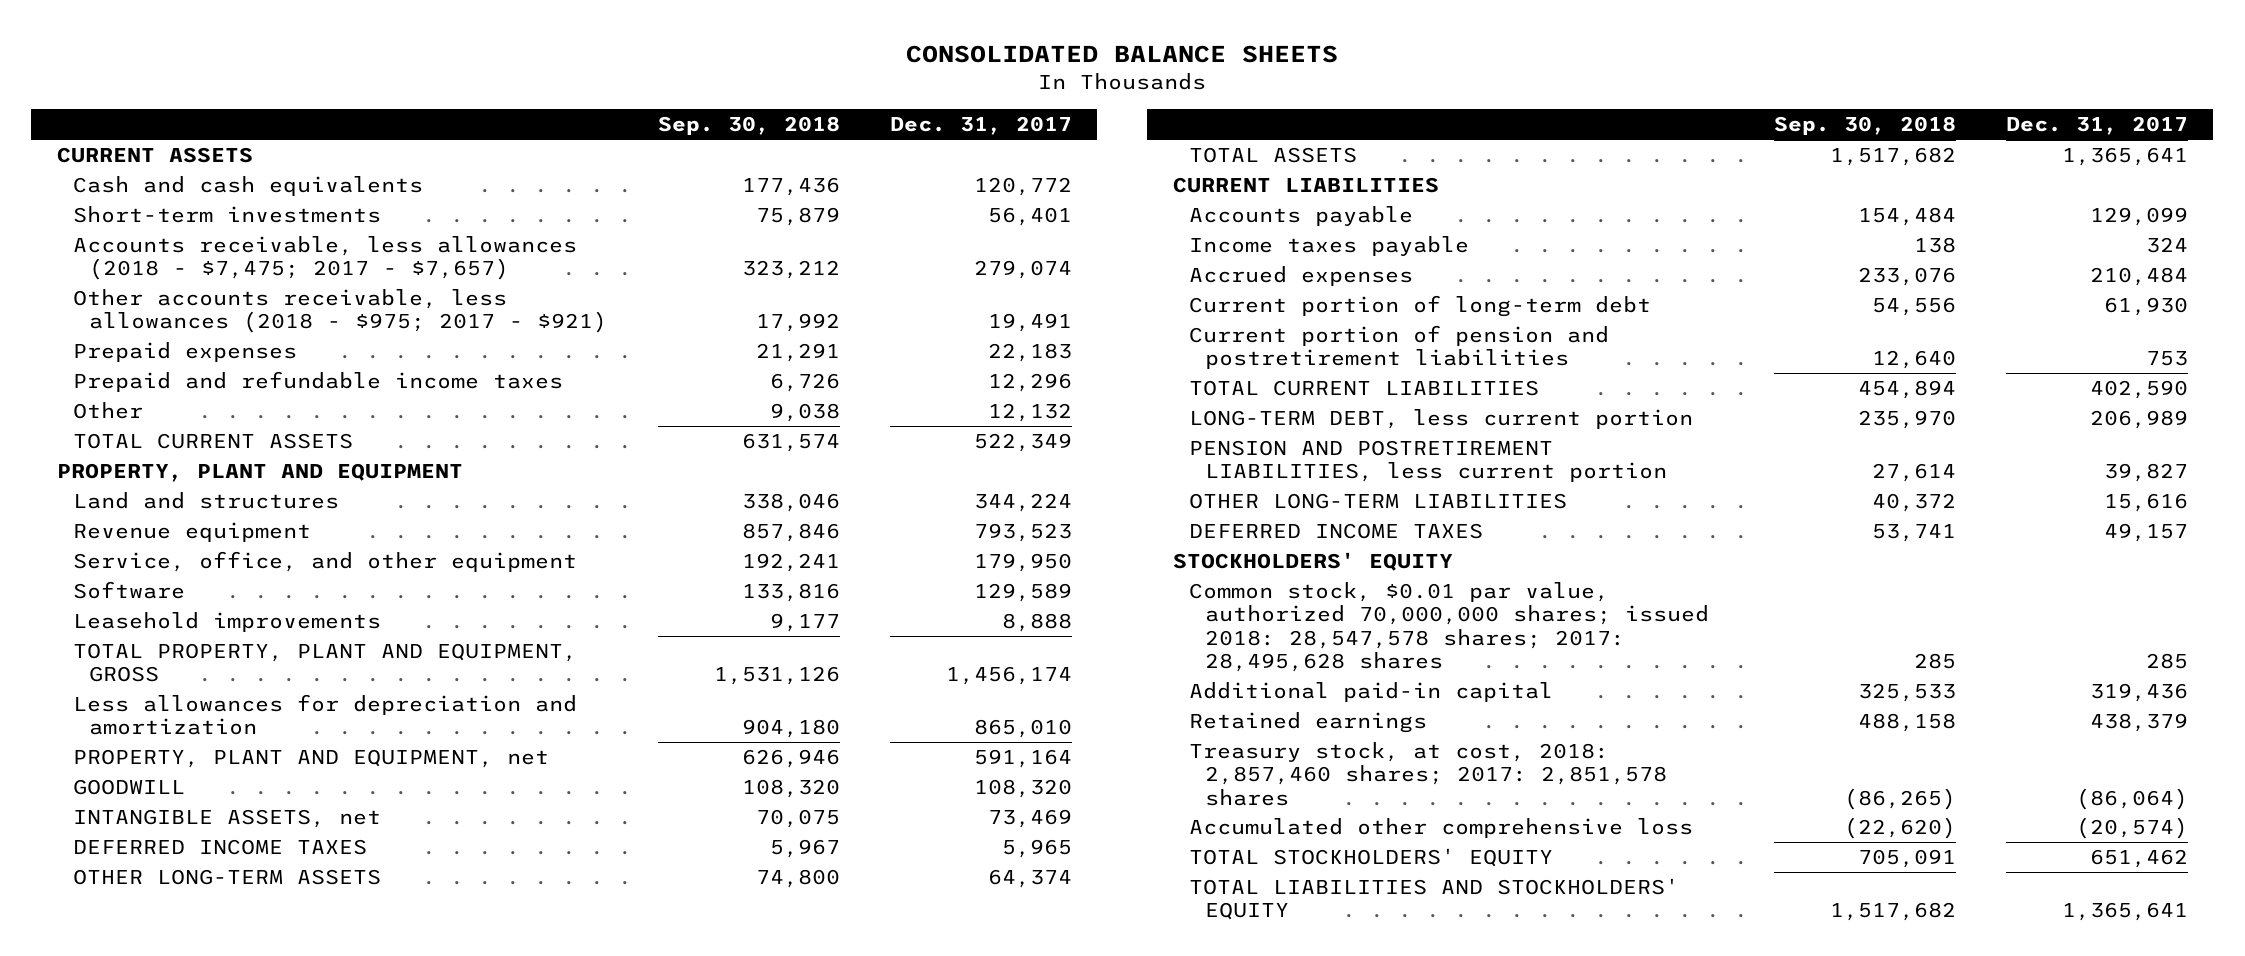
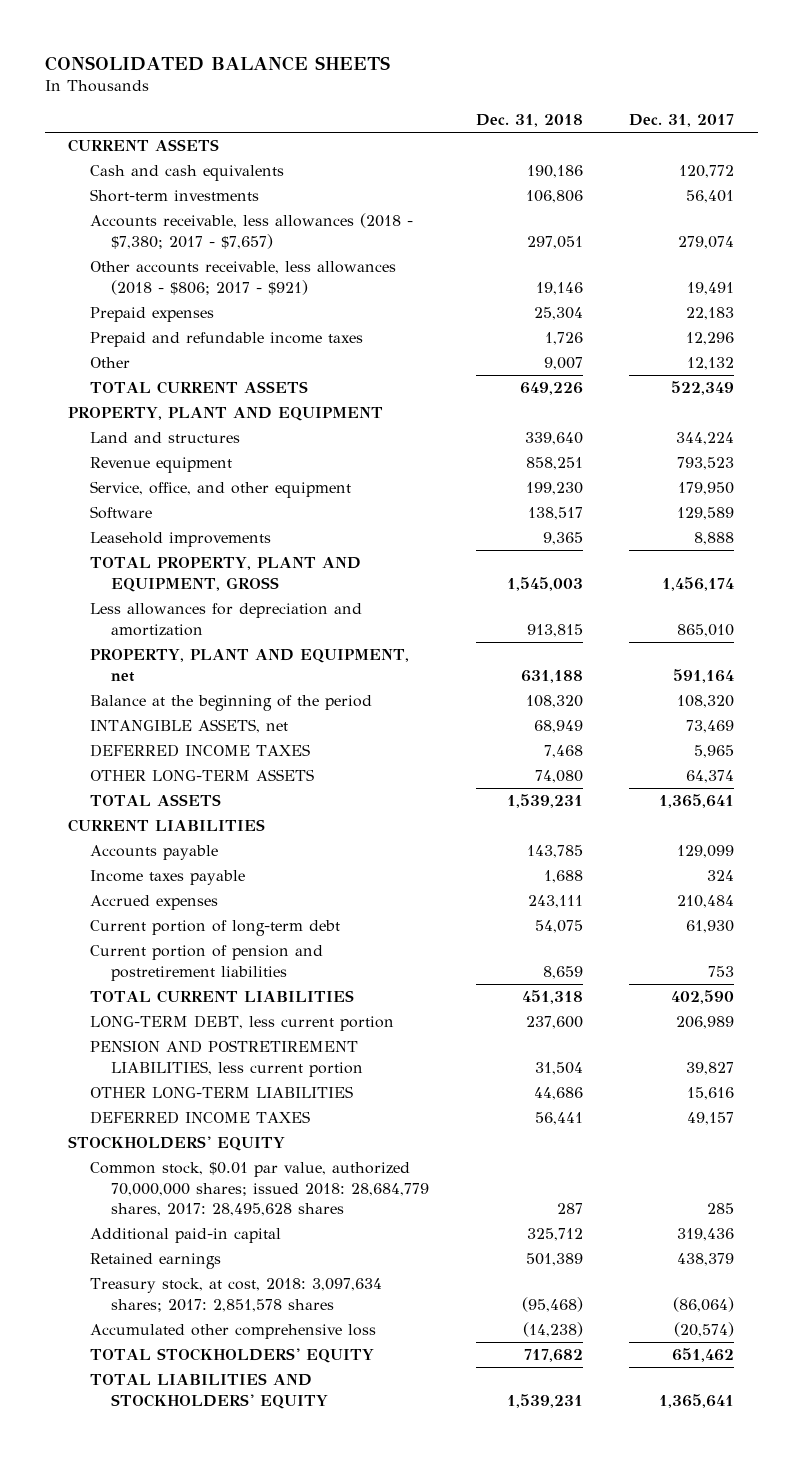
[657,116,840,136] Sep. 30, 2018 -> none
none -> [475,114,583,128] Dec. 31, 2018
[72,235,577,281] Accounts receivable, less allowances (2018 - $7,475; 2017 - $7,657) -> [89,213,413,249] Accounts receivable, less allowances (2018 - $7,380; 2017 - $7,657)
[72,288,608,334] Other accounts receivable, less allowances (2018 - $975; 2017 - $921) -> [89,261,396,295] Other accounts receivable, less allowances (2018 - $806; 2017 - $921)
[72,778,185,795] GOODWILL -> [89,695,372,712] Balance at the beginning of the period
[1188,581,1710,672] Common stock, $0.01 par value, authorized 70,000,000 shares; issued 2018: 28,547,578 shares; 2017: 28,495,628 shares -> [89,1162,430,1216] Common stock, $0.01 par value, authorized 70,000,000 shares; issued 2018: 28,684,779 shares, 2017: 28,495,628 shares
[1188,741,1668,806] Treasury stock, at cost, 2018: 2,857,460 shares; 2017: 2,851,578 shares -> [89,1278,382,1312] Treasury stock, at cost, 2018: 3,097,634 shares; 2017: 2,851,578 shares

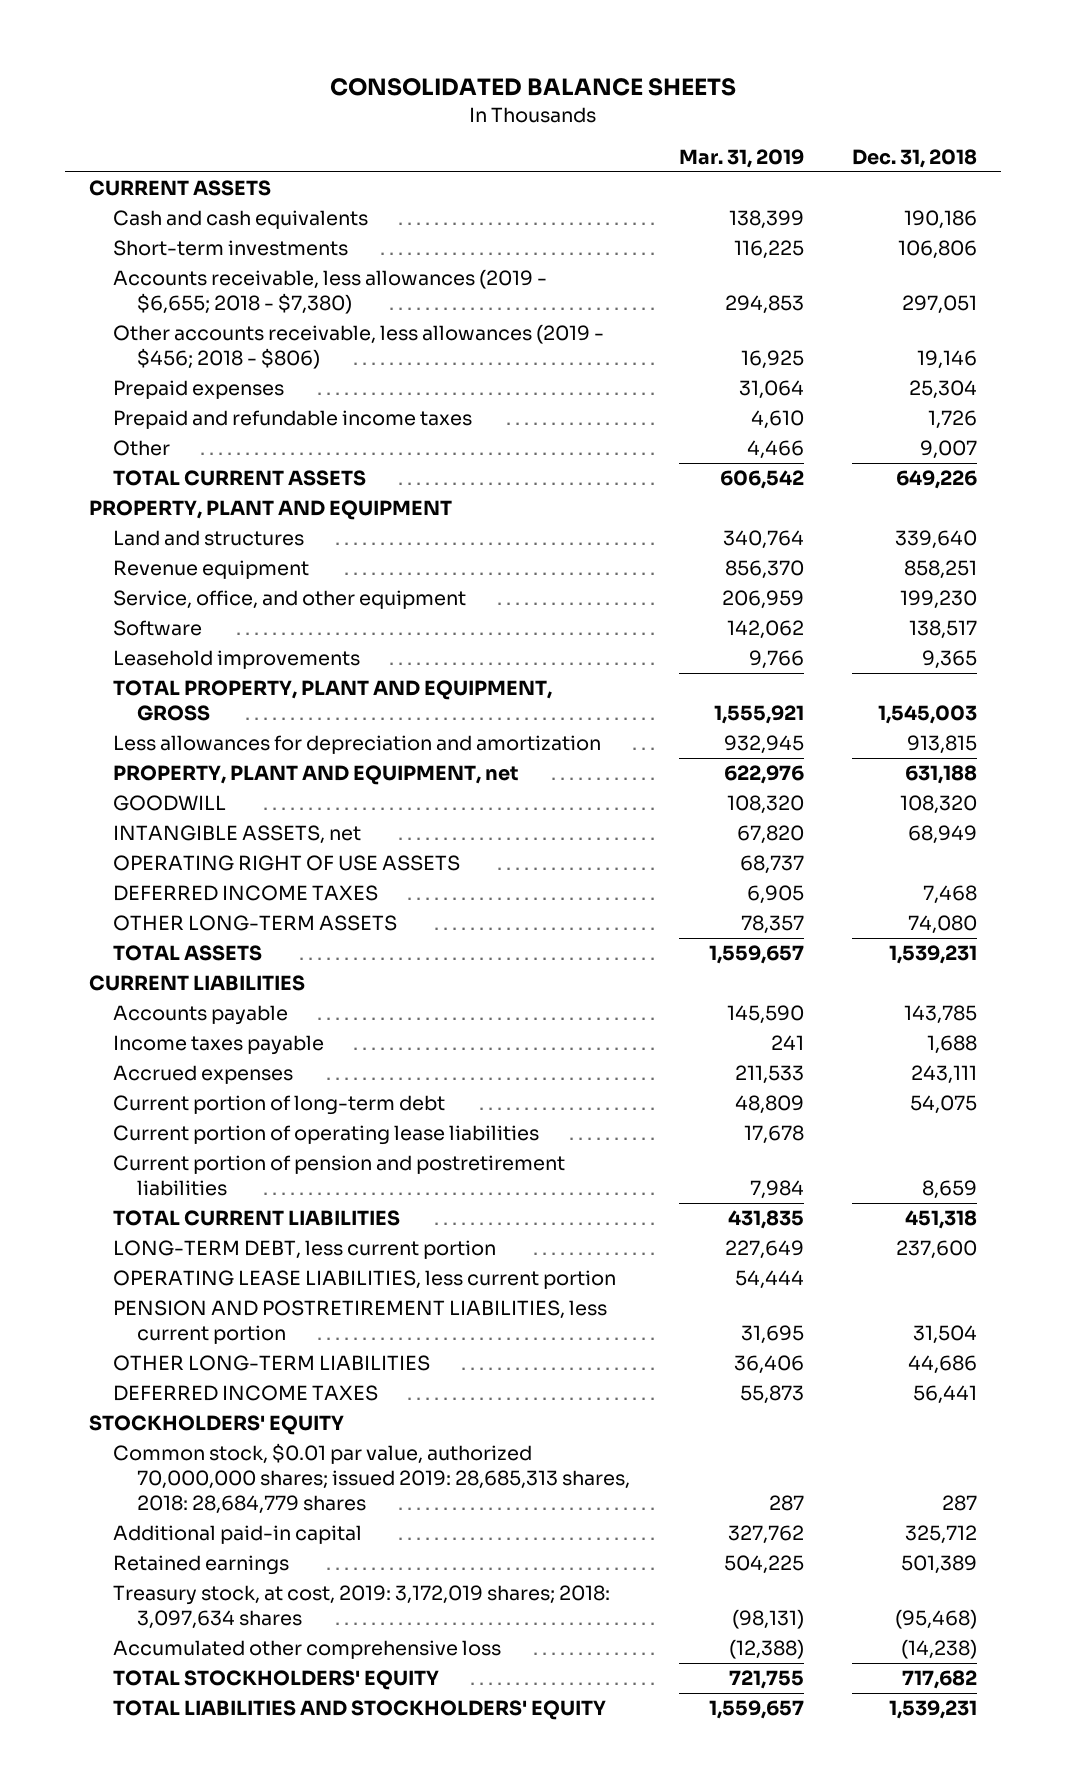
[629,114,735,128] Dec. 31, 2017 -> none
none -> [678,148,804,168] Mar. 31, 2019
[89,213,413,249] Accounts receivable, less allowances (2018 - $7,380; 2017 - $7,657) -> [113,269,548,315] Accounts receivable, less allowances (2019 - $6,655; 2018 - $7,380)
[89,261,396,295] Other accounts receivable, less allowances (2018 - $806; 2017 - $921) -> [113,324,605,370] Other accounts receivable, less allowances (2019 - $456; 2018 - $806)
[89,695,372,712] Balance at the beginning of the period -> [113,795,227,812] GOODWILL
none -> [113,855,461,872] OPERATING RIGHT OF USE ASSETS
none -> [113,1125,540,1146] Current portion of operating lease liabilities
none -> [113,1270,617,1290] OPERATING LEASE LIABILITIES, less current portion
[89,1162,430,1216] Common stock, $0.01 par value, authorized 70,000,000 shares; issued 2018: 28,684,779 shares, 2017: 28,495,628 shares -> [113,1443,631,1515] Common stock, $0.01 par value, authorized 70,000,000 shares; issued 2019: 28,685,313 shares, 2018: 28,684,779 shares
[89,1278,382,1312] Treasury stock, at cost, 2018: 3,097,634 shares; 2017: 2,851,578 shares -> [113,1585,611,1630] Treasury stock, at cost, 2019: 3,172,019 shares; 2018: 3,097,634 shares

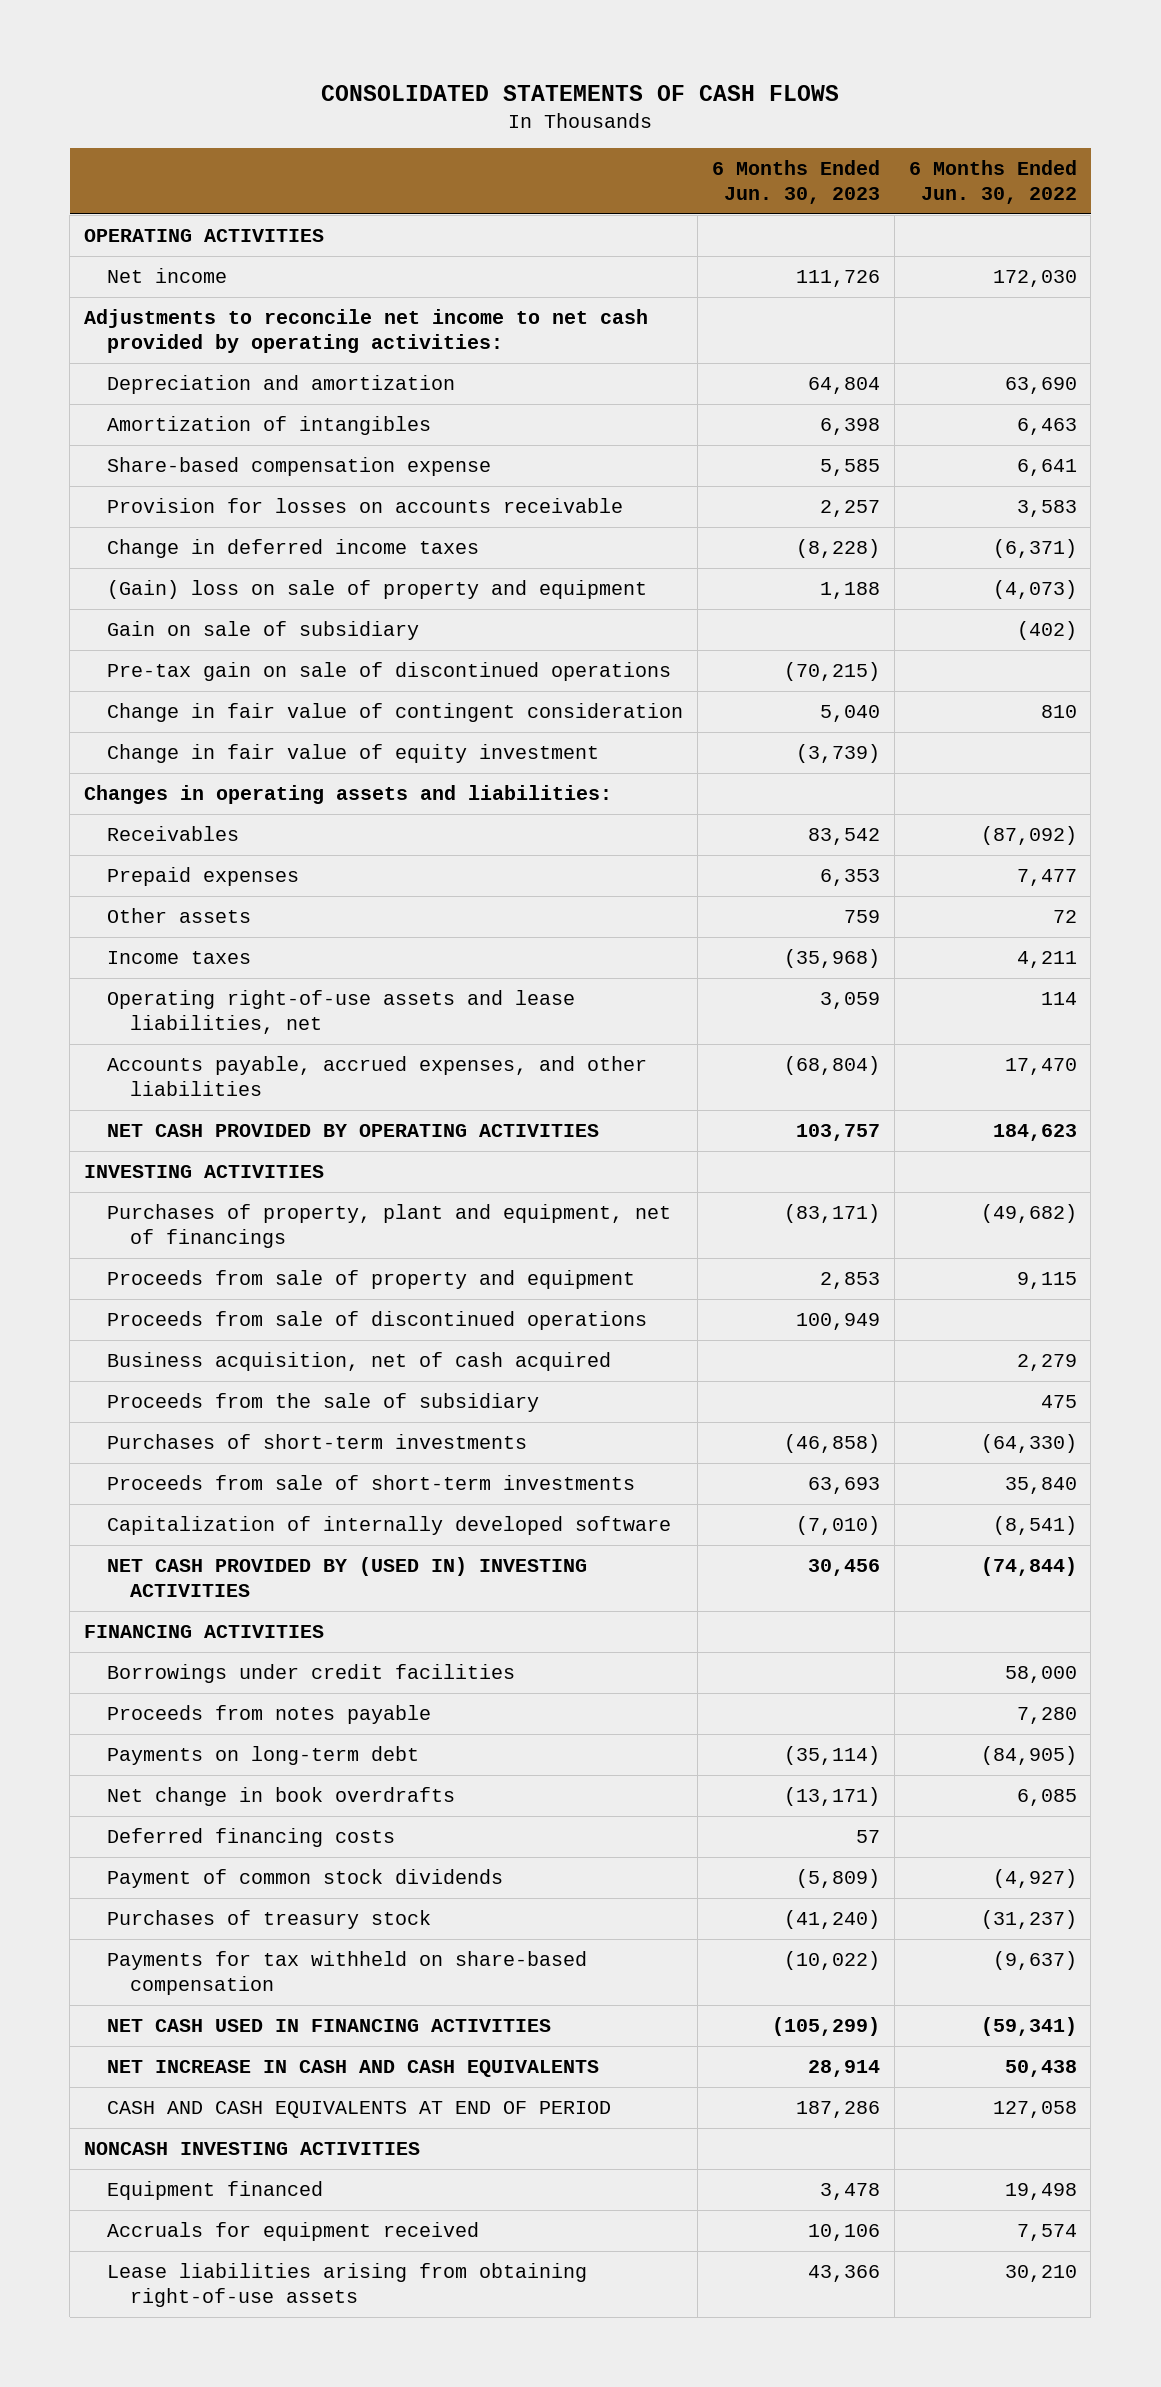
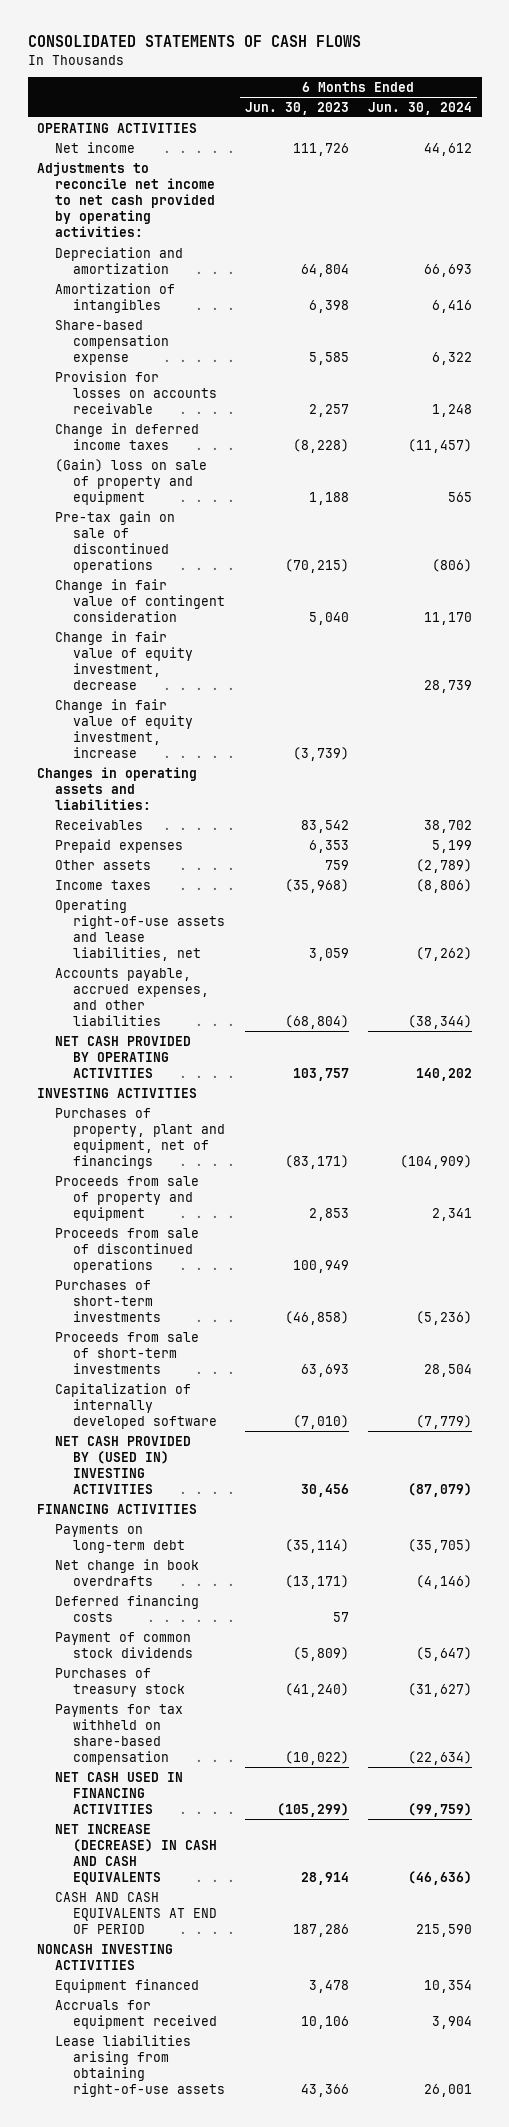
[908,159,1077,205] 6 Months Ended Jun. 30, 2022 -> none
none -> [368,101,473,115] Jun. 30, 2024
[107,620,420,640] Gain on sale of subsidiary -> none
none -> [55,630,194,691] Change in fair value of equity investment, decrease
[107,743,600,763] Change in fair value of equity investment -> [55,698,194,759] Change in fair value of equity investment, increase
[107,1351,612,1371] Business acquisition, net of cash acquired -> none
[107,1392,540,1412] Proceeds from the sale of subsidiary -> none
[107,1663,516,1683] Borrowings under credit facilities -> none
[107,1704,432,1724] Proceeds from notes payable -> none
[107,2059,600,2077] NET INCREASE IN CASH AND CASH EQUIVALENTS -> [55,1823,218,1886] NET INCREASE (DECREASE) IN CASH AND CASH EQUIVALENTS

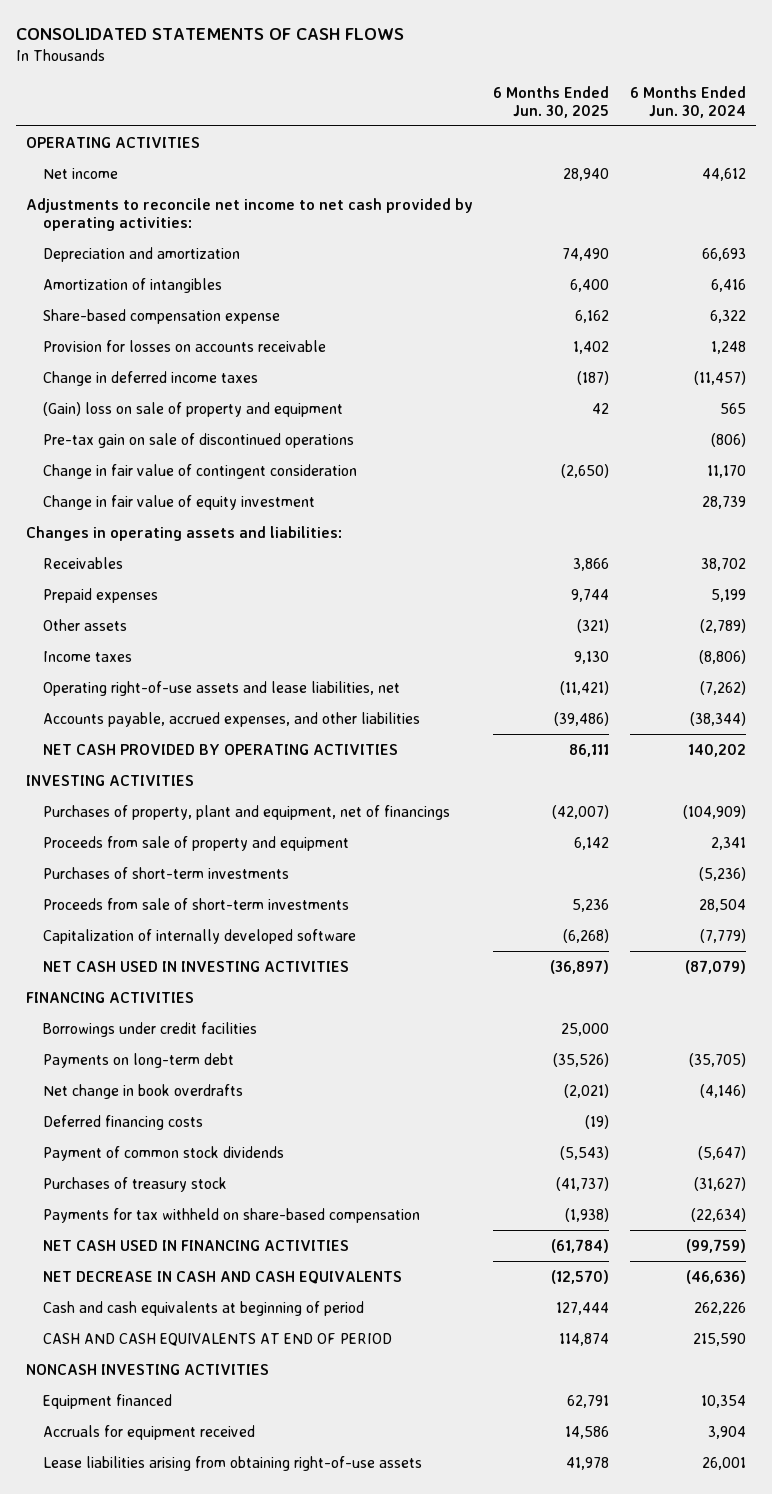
[244,101,349,115] Jun. 30, 2023 -> none
none -> [493,85,610,118] 6 Months Ended Jun. 30, 2025
[55,698,194,759] Change in fair value of equity investment, increase -> none
[55,630,194,691] Change in fair value of equity investment, decrease -> [42,494,315,510] Change in fair value of equity investment
[55,1227,200,1273] Proceeds from sale of discontinued operations -> none
[55,1435,192,1495] NET CASH PROVIDED BY (USED IN) INVESTING ACTIVITIES -> [42,960,349,972] NET CASH USED IN INVESTING ACTIVITIES
none -> [42,1021,257,1037] Borrowings under credit facilities
[55,1823,218,1886] NET INCREASE (DECREASE) IN CASH AND CASH EQUIVALENTS -> [42,1270,402,1284] NET DECREASE IN CASH AND CASH EQUIVALENTS
none -> [42,1300,364,1316] Cash and cash equivalents at beginning of period

